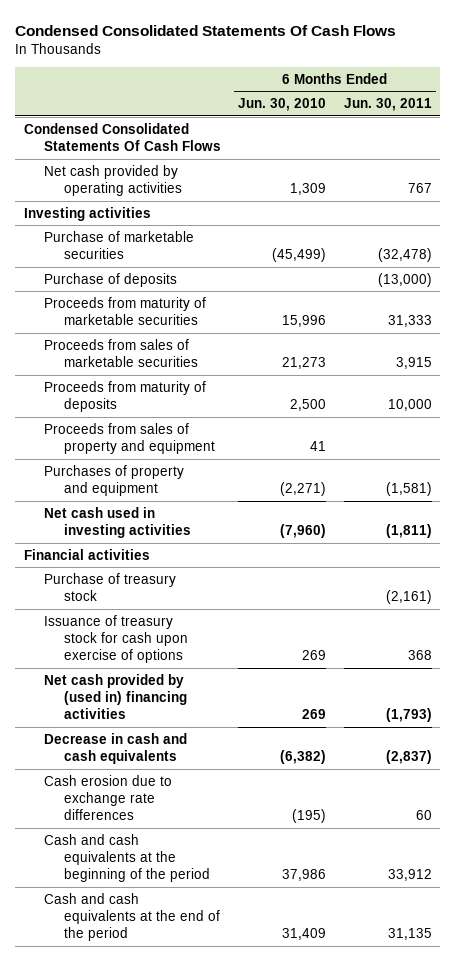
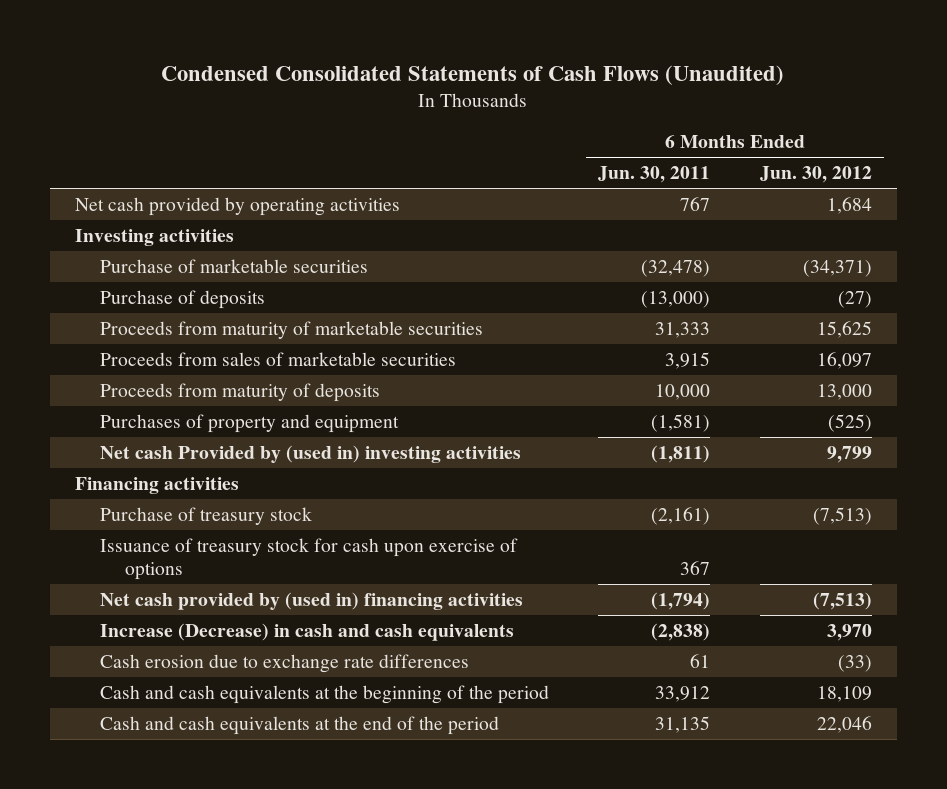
[15,24,397,36] Condensed Consolidated Statements Of Cash Flows -> [161,64,785,85] Condensed Consolidated Statements of Cash Flows (Unaudited)
[238,98,327,112] Jun. 30, 2010 -> none
none -> [759,166,872,184] Jun. 30, 2012
[23,122,222,151] Condensed Consolidated Statements Of Cash Flows -> none
[44,422,216,454] Proceeds from sales of property and equipment -> none
[44,506,192,538] Net cash used in investing activities -> [100,444,522,463] Net cash Provided by (used in) investing activities
[23,548,150,560] Financial activities -> [74,476,239,494] Financing activities
[407,650,432,661] 368 -> [680,561,711,576] 367
[385,708,432,723] (1,793) -> [651,591,711,610] (1,794)
[44,732,188,764] Decrease in cash and cash equivalents -> [100,622,515,641] Increase (Decrease) in cash and cash equivalents
[385,749,432,764] (2,837) -> [651,622,711,641] (2,838)
[415,810,432,821] 60 -> [690,653,711,668] 61

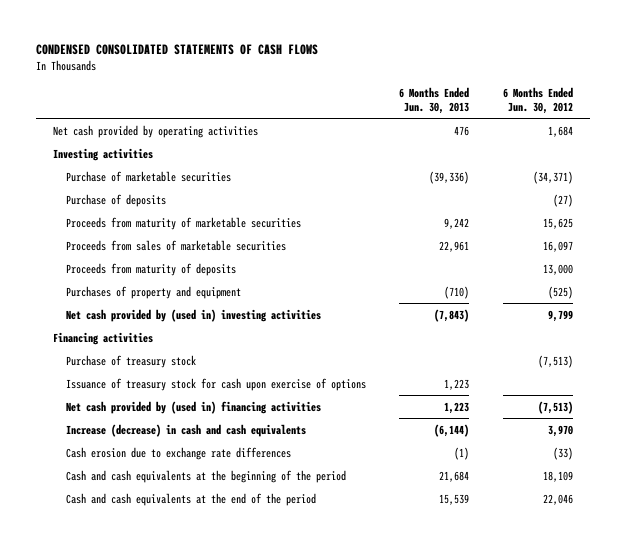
[161,64,785,85] Condensed Consolidated Statements of Cash Flows (Unaudited) -> [36,44,319,56] CONDENSED CONSOLIDATED STATEMENTS OF CASH FLOWS
[598,166,711,184] Jun. 30, 2011 -> none
none -> [399,87,470,115] 6 Months Ended Jun. 30, 2013
[100,444,522,463] Net cash Provided by (used in) investing activities -> [65,308,321,322] Net cash provided by (used in) investing activities
[100,622,515,641] Increase (Decrease) in cash and cash equivalents -> [65,423,306,437] Increase (decrease) in cash and cash equivalents

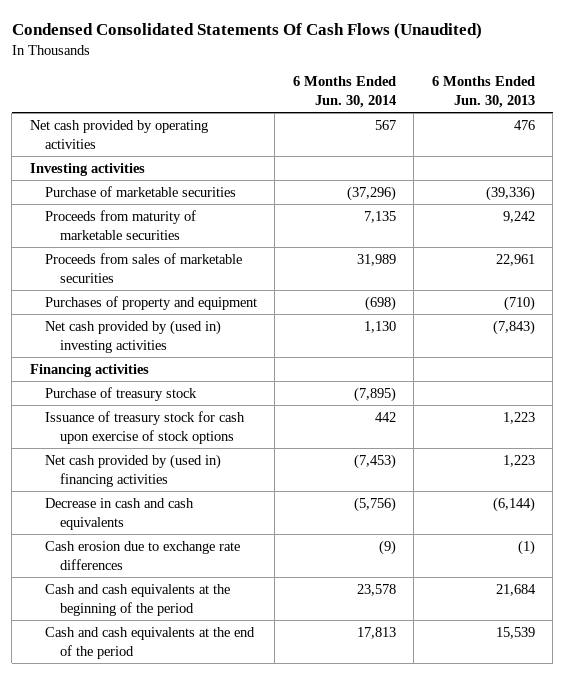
[36,44,319,56] CONDENSED CONSOLIDATED STATEMENTS OF CASH FLOWS -> [11,22,482,39] Condensed Consolidated Statements Of Cash Flows (Unaudited)
[502,87,573,115] 6 Months Ended Jun. 30, 2012 -> none
none -> [292,76,396,108] 6 Months Ended Jun. 30, 2014
[65,193,166,207] Purchase of deposits -> none
[65,262,236,276] Proceeds from maturity of deposits -> none
[65,377,366,391] Issuance of treasury stock for cash upon exercise of options -> [44,410,245,444] Issuance of treasury stock for cash upon exercise of stock options
[65,423,306,437] Increase (decrease) in cash and cash equivalents -> [44,497,194,530] Decrease in cash and cash equivalents

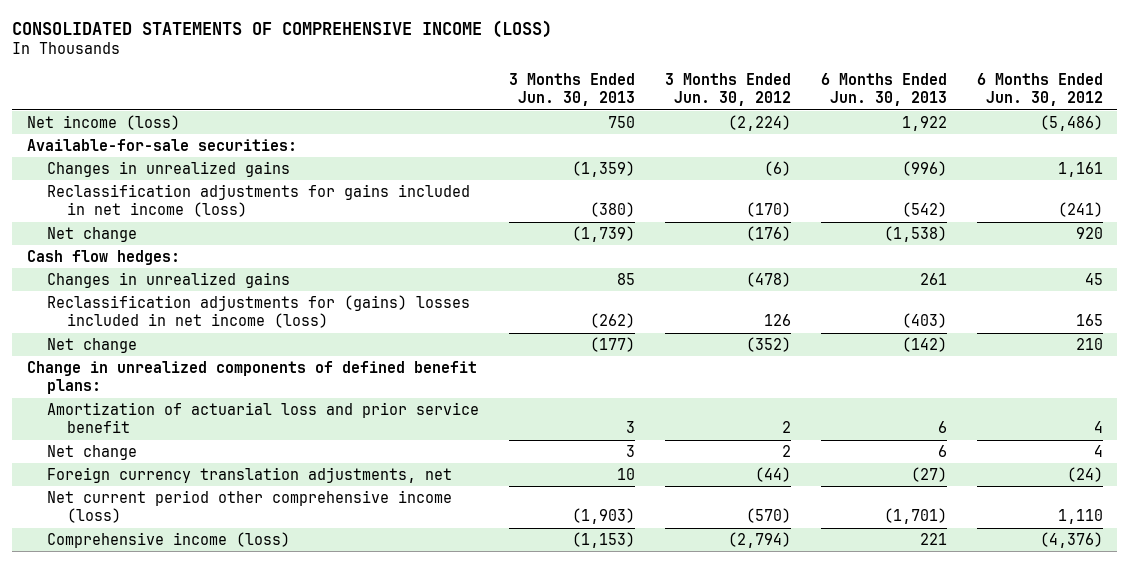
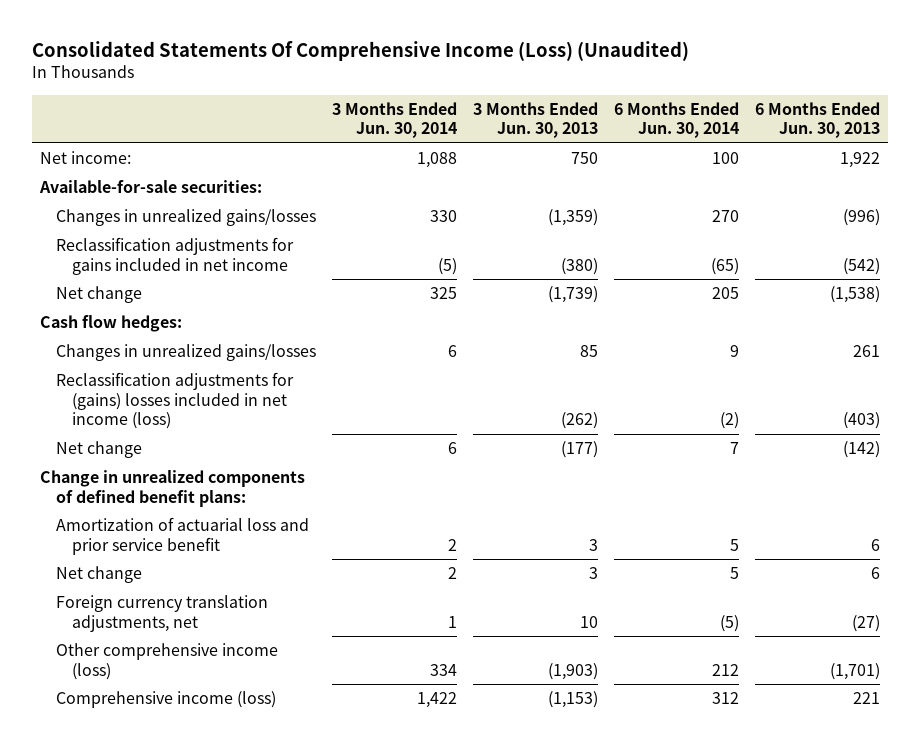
[12,19,553,38] CONSOLIDATED STATEMENTS OF COMPREHENSIVE INCOME (LOSS) -> [31,40,689,61] Consolidated Statements Of Comprehensive Income (Loss) (Unaudited)
[664,73,791,107] 3 Months Ended Jun. 30, 2012 -> none
[976,73,1103,107] 6 Months Ended Jun. 30, 2012 -> none
none -> [331,101,457,139] 3 Months Ended Jun. 30, 2014
none -> [614,101,740,139] 6 Months Ended Jun. 30, 2014
[27,114,181,130] Net income (loss) -> [39,151,131,165] Net income:
[47,160,291,177] Changes in unrealized gains -> [55,209,316,227] Changes in unrealized gains/losses
[47,183,471,218] Reclassification adjustments for gains included in net income (loss) -> [55,237,294,275] Reclassification adjustments for gains included in net income
[47,271,291,288] Changes in unrealized gains -> [55,344,316,362] Changes in unrealized gains/losses
[47,489,453,524] Net current period other comprehensive income (loss) -> [55,643,278,680] Other comprehensive income (loss)

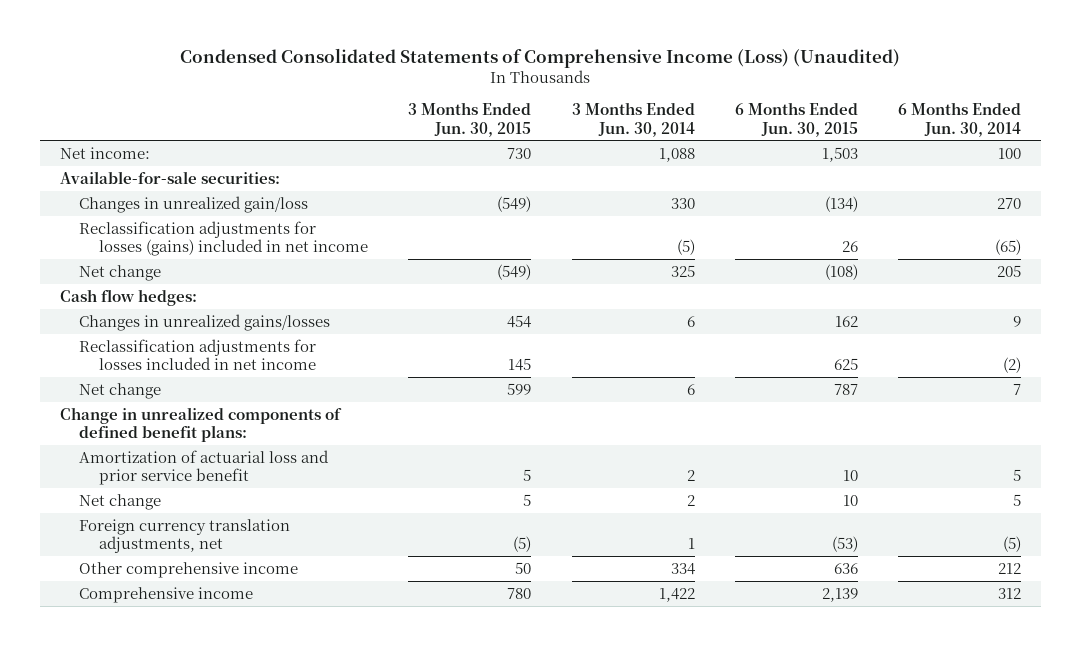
[31,40,689,61] Consolidated Statements Of Comprehensive Income (Loss) (Unaudited) -> [180,47,901,68] Condensed Consolidated Statements of Comprehensive Income (Loss) (Unaudited)
[473,101,599,139] 3 Months Ended Jun. 30, 2013 -> none
[755,101,881,139] 6 Months Ended Jun. 30, 2013 -> none
none -> [408,102,532,137] 3 Months Ended Jun. 30, 2015
none -> [734,102,858,137] 6 Months Ended Jun. 30, 2015
[55,209,316,227] Changes in unrealized gains/losses -> [79,195,309,213] Changes in unrealized gain/loss
[55,237,294,275] Reclassification adjustments for gains included in net income -> [79,220,369,257] Reclassification adjustments for losses (gains) included in net income
[55,372,294,430] Reclassification adjustments for (gains) losses included in net income (loss) -> [79,338,317,371] Reclassification adjustments for losses included in net income
[55,643,278,680] Other comprehensive income (loss) -> [79,561,299,578] Other comprehensive income
[55,691,276,709] Comprehensive income (loss) -> [79,586,254,603] Comprehensive income

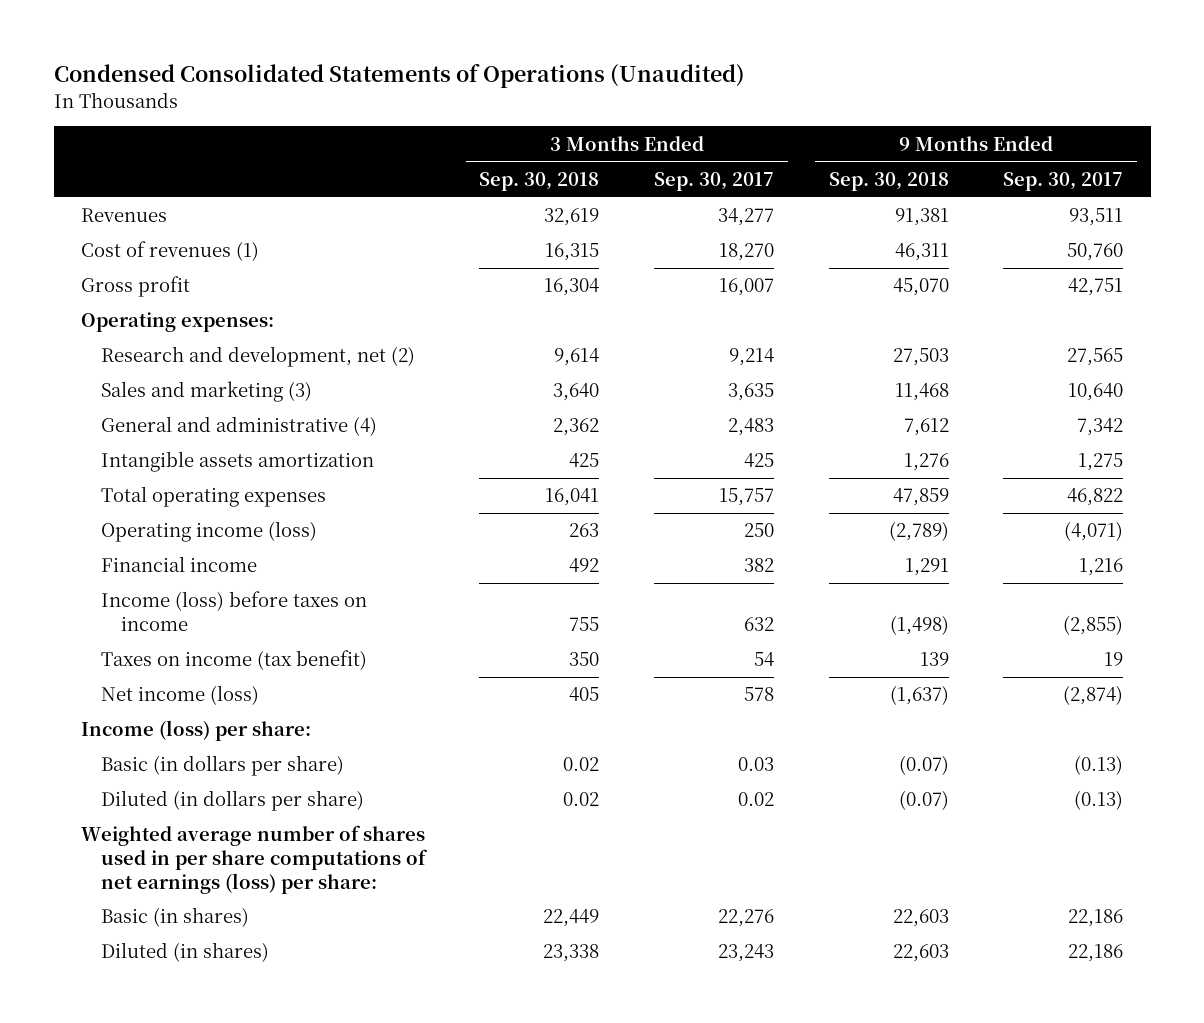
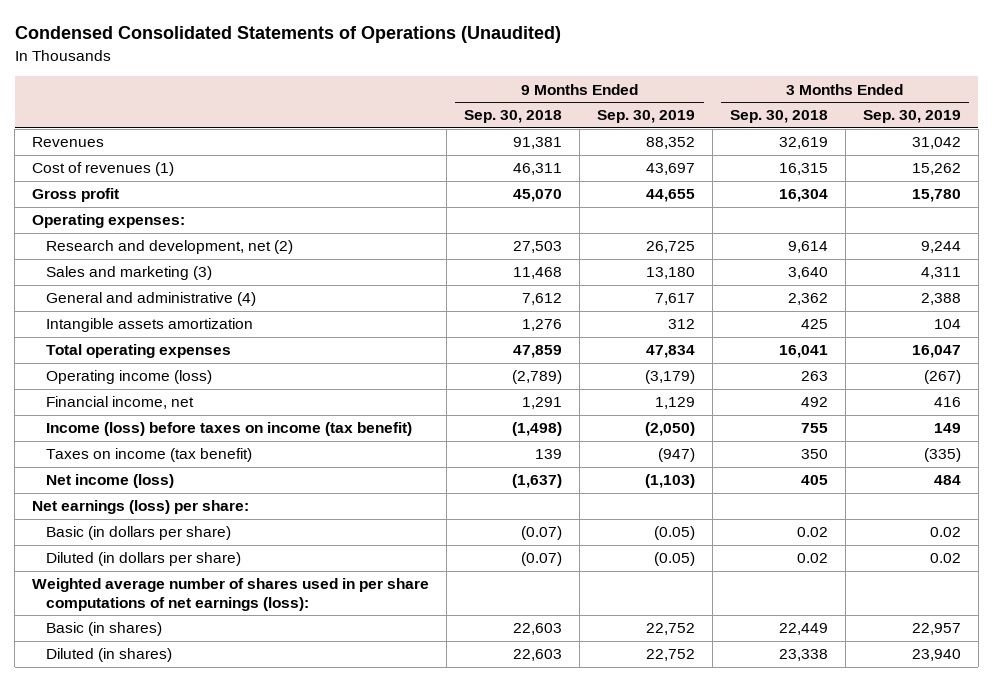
[654,171,775,191] Sep. 30, 2017 -> none
[1003,171,1124,191] Sep. 30, 2017 -> none
none -> [596,110,695,124] Sep. 30, 2019
none -> [862,110,961,124] Sep. 30, 2019
[100,556,257,573] Financial income -> [46,396,195,410] Financial income, net
[100,591,367,632] Income (loss) before taxes on income -> [46,422,413,437] Income (loss) before taxes on income (tax benefit)
[80,720,311,742] Income (loss) per share: -> [32,500,250,515] Net earnings (loss) per share:
[80,825,428,894] Weighted average number of shares used in per share computations of net earnings (loss) per share: -> [32,578,430,611] Weighted average number of shares used in per share computations of net earnings (loss):

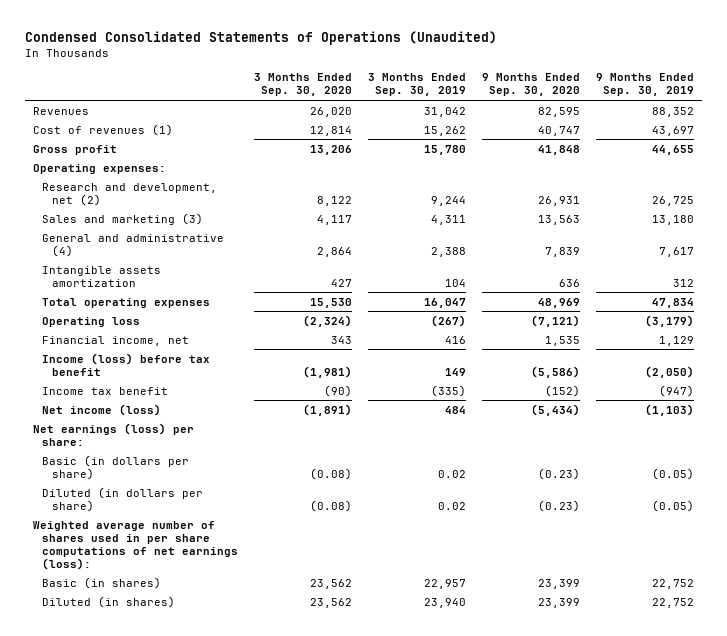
[464,110,563,124] Sep. 30, 2018 -> none
[729,110,828,124] Sep. 30, 2018 -> none
none -> [254,73,353,97] 3 Months Ended Sep. 30, 2020
none -> [482,73,581,97] 9 Months Ended Sep. 30, 2020
[46,370,213,385] Operating income (loss) -> [42,316,141,327] Operating loss
[46,422,413,437] Income (loss) before taxes on income (tax benefit) -> [42,352,211,376] Income (loss) before tax benefit
[46,448,253,463] Taxes on income (tax benefit) -> [42,386,169,395] Income tax benefit

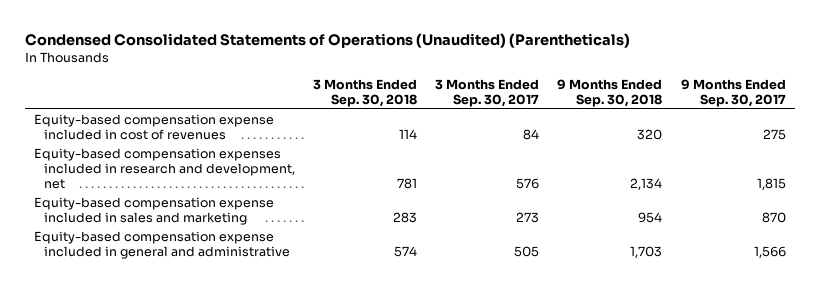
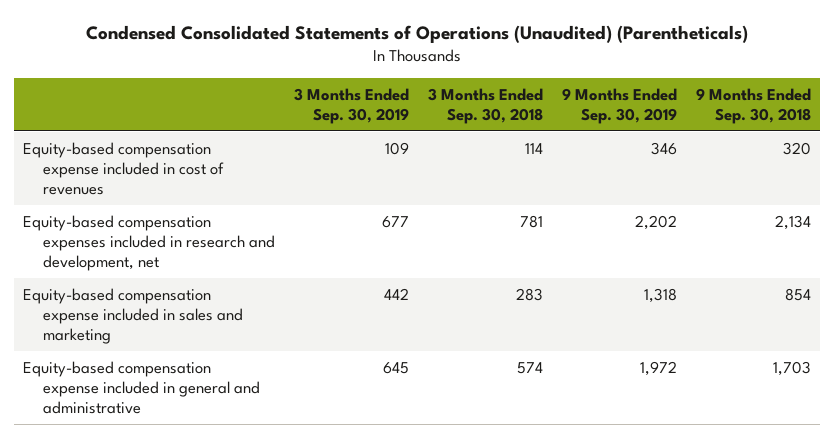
[435,78,540,107] 3 Months Ended Sep. 30, 2017 -> none
[680,78,786,107] 9 Months Ended Sep. 30, 2017 -> none
none -> [293,87,409,124] 3 Months Ended Sep. 30, 2019
none -> [561,87,677,124] 9 Months Ended Sep. 30, 2019
[638,212,663,224] 954 -> [784,287,811,301] 854

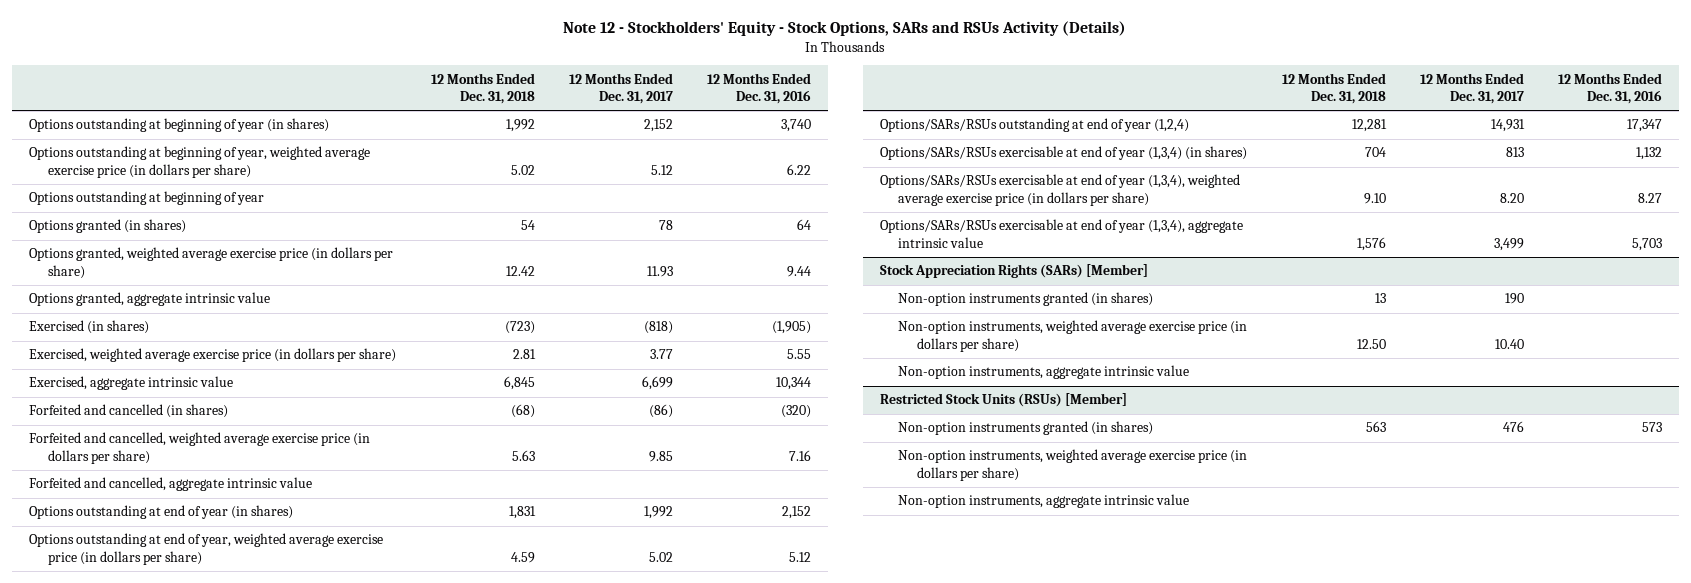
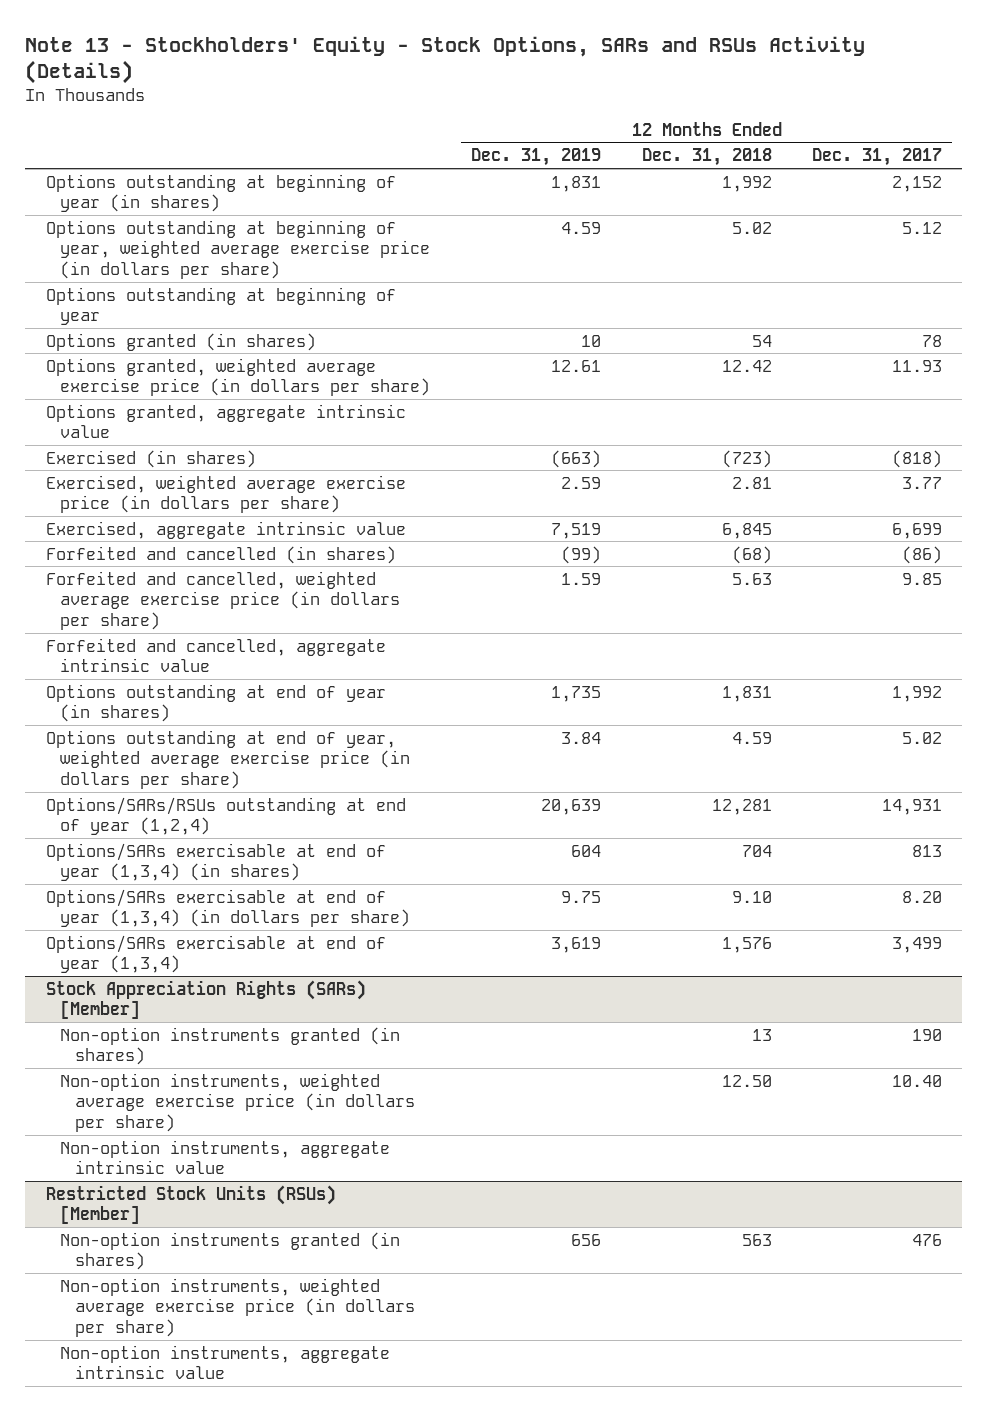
[563,21,1127,37] Note 12 - Stockholders' Equity - Stock Options, SARs and RSUs Activity (Details) -> [25,35,866,84] Note 13 - Stockholders' Equity - Stock Options, SARs and RSUs Activity (Details)
[707,72,812,105] 12 Months Ended Dec. 31, 2016 -> none
none -> [470,148,601,167] Dec. 31, 2019
[879,146,1247,161] Options/SARs/RSUs exercisable at end of year (1,3,4) (in shares) -> [45,842,386,882] Options/SARs exercisable at end of year (1,3,4) (in shares)
[879,174,1240,206] Options/SARs/RSUs exercisable at end of year (1,3,4), weighted average exercise price (in dollars per share) -> [45,888,411,928] Options/SARs exercisable at end of year (1,3,4) (in dollars per share)
[879,219,1243,248] Options/SARs/RSUs exercisable at end of year (1,3,4), aggregate intrinsic value -> [45,934,386,974] Options/SARs exercisable at end of year (1,3,4)

